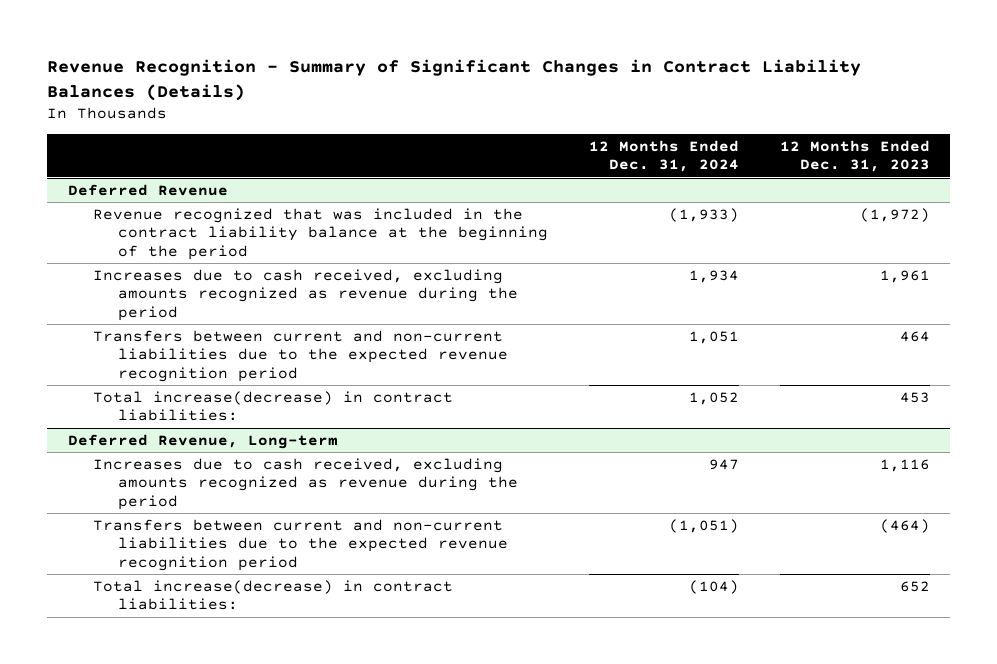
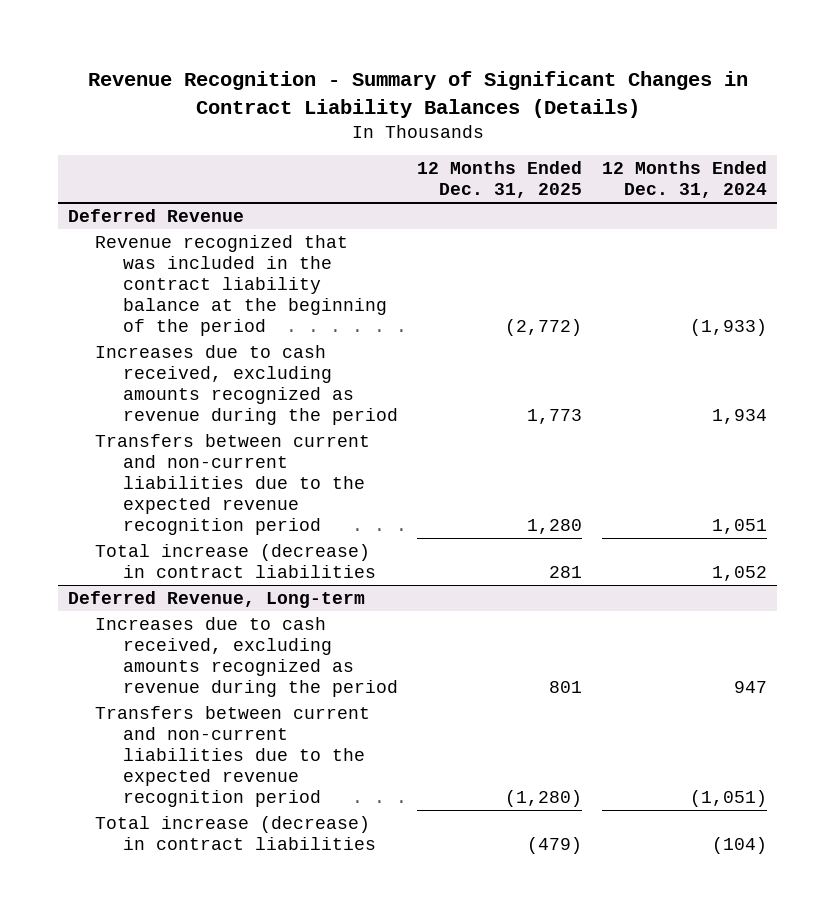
[779,139,930,173] 12 Months Ended Dec. 31, 2023 -> none
none -> [417,161,583,199] 12 Months Ended Dec. 31, 2025
[92,390,453,422] Total increase(decrease) in contract liabilities: -> [95,543,376,578] Total increase (decrease) in contract liabilities
[92,579,453,611] Total increase(decrease) in contract liabilities: -> [95,815,376,850] Total increase (decrease) in contract liabilities

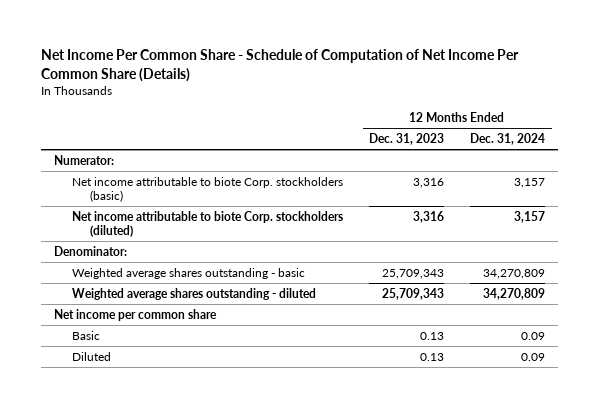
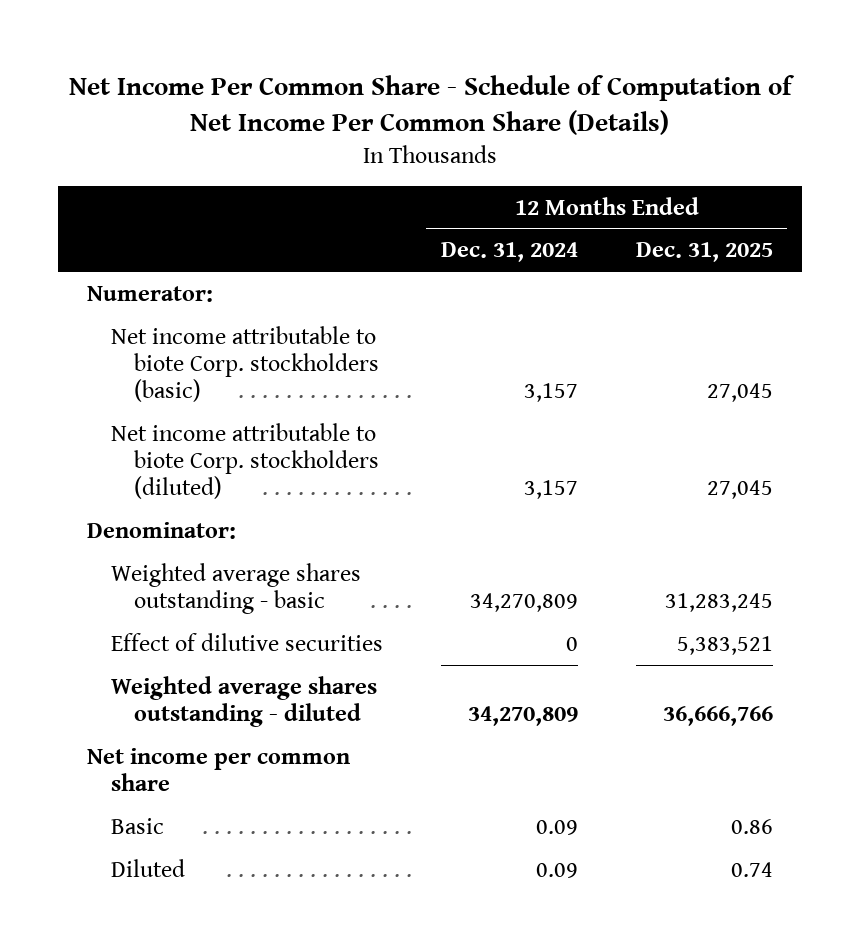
[369,132,445,145] Dec. 31, 2023 -> none
none -> [635,242,773,263] Dec. 31, 2025
none -> [110,632,383,651] Effect of dilutive securities

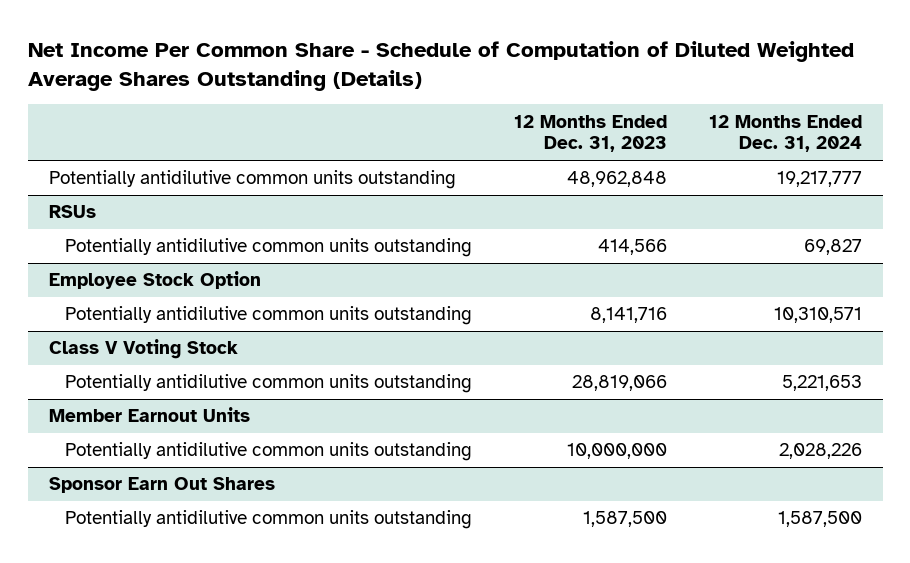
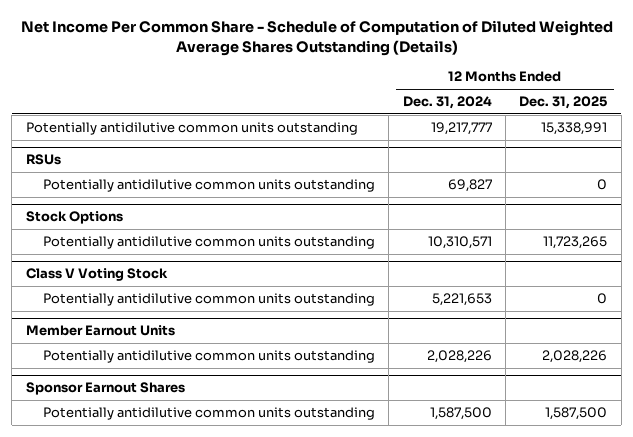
[513,114,667,153] 12 Months Ended Dec. 31, 2023 -> none
none -> [519,96,608,110] Dec. 31, 2025
[48,271,261,290] Employee Stock Option -> [25,211,123,225] Stock Options
[48,477,275,494] Sponsor Earn Out Shares -> [25,382,185,396] Sponsor Earnout Shares

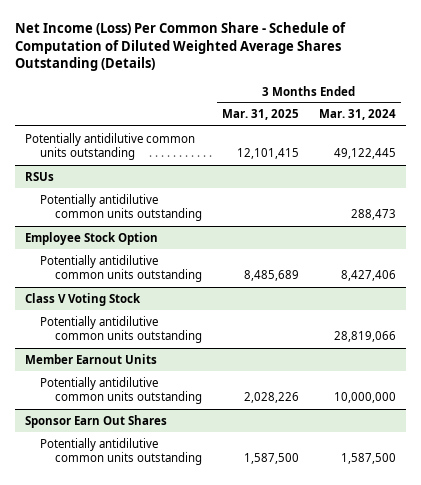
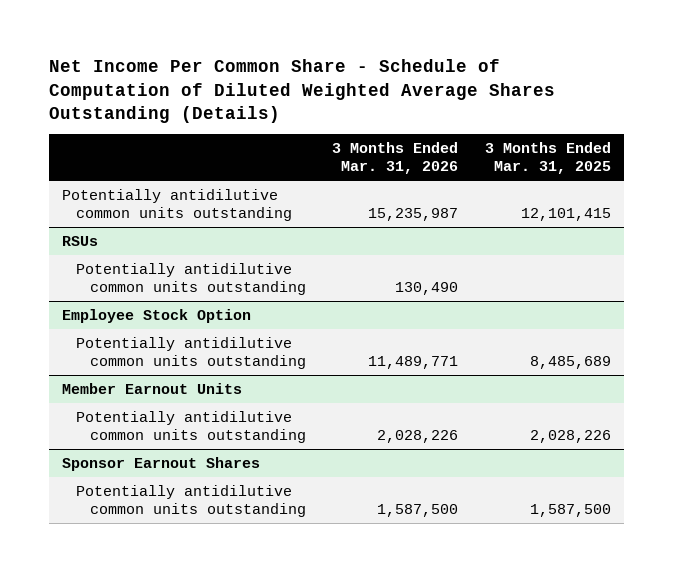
[14,21,346,72] Net Income (Loss) Per Common Share - Schedule of Computation of Diluted Weighted Average Shares Outstanding (Details) -> [48,59,555,123] Net Income Per Common Share - Schedule of Computation of Diluted Weighted Average Shares Outstanding (Details)
[318,109,396,121] Mar. 31, 2024 -> none
none -> [332,141,459,175] 3 Months Ended Mar. 31, 2026
[24,292,141,306] Class V Voting Stock -> none
[39,315,202,344] Potentially antidilutive common units outstanding -> none
[24,414,167,428] Sponsor Earn Out Shares -> [62,456,261,471] Sponsor Earnout Shares

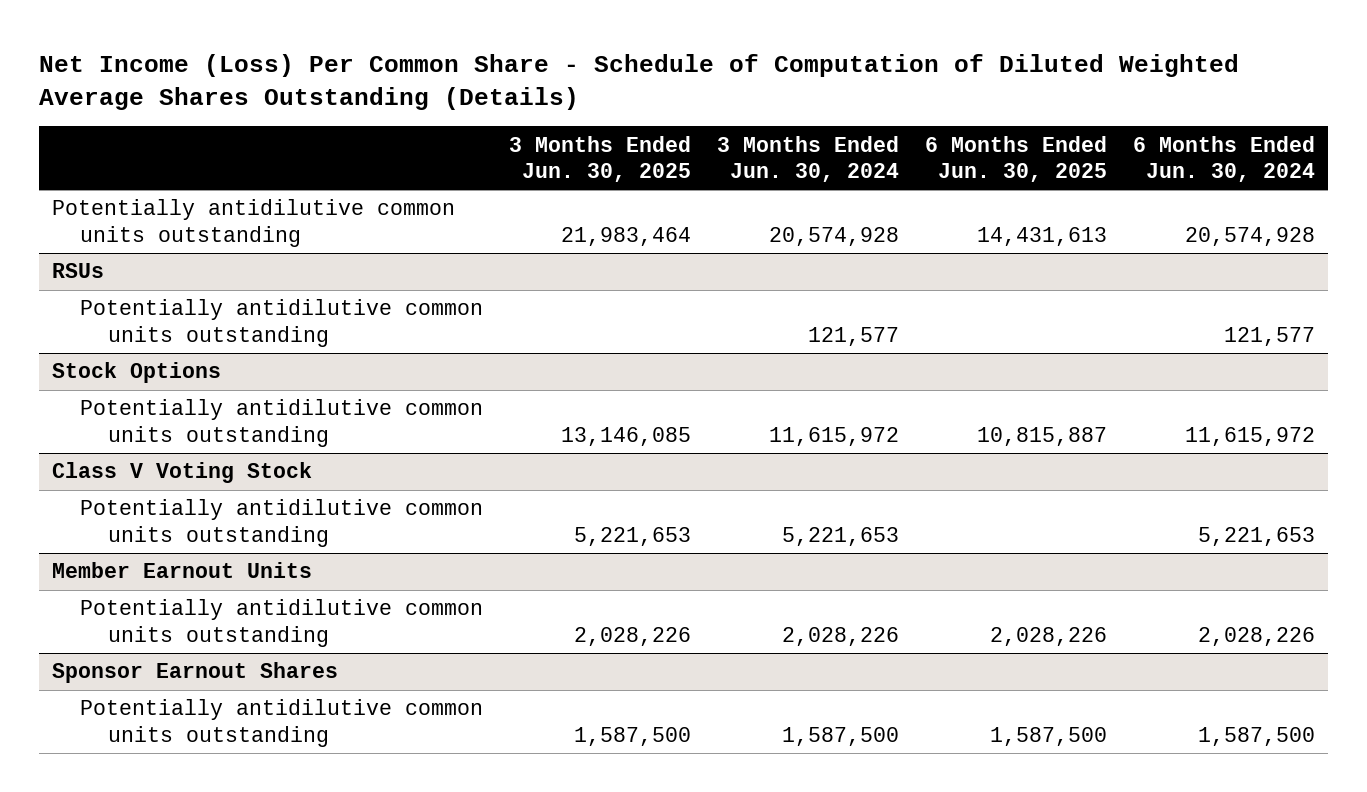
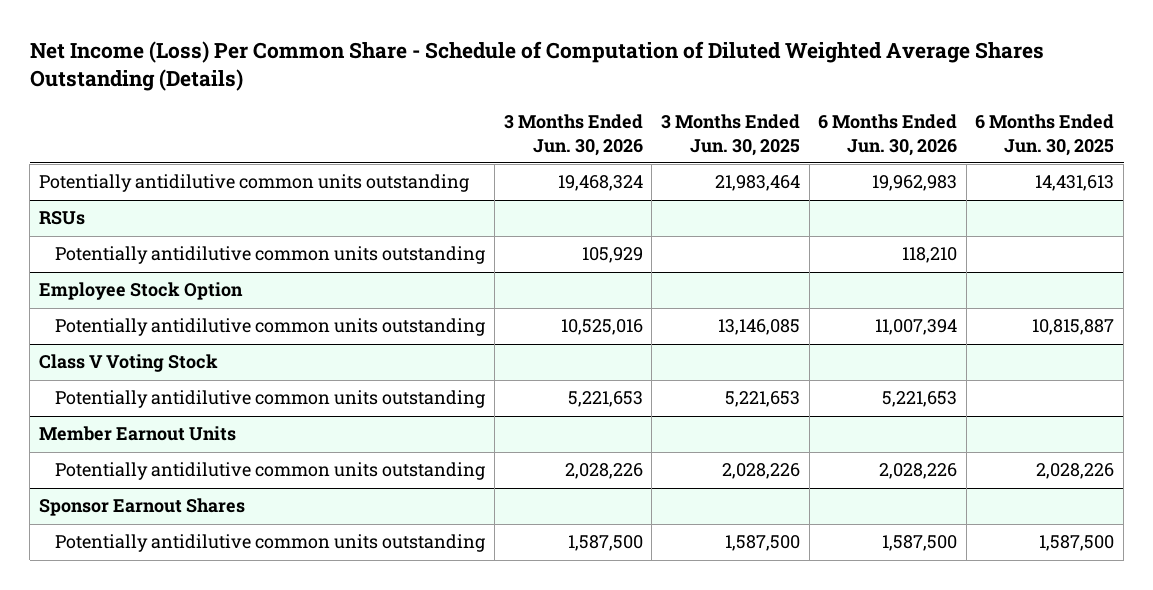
[716,135,899,182] 3 Months Ended Jun. 30, 2024 -> none
[1132,135,1315,182] 6 Months Ended Jun. 30, 2024 -> none
none -> [503,114,643,156] 3 Months Ended Jun. 30, 2026
none -> [818,114,958,156] 6 Months Ended Jun. 30, 2026
[51,362,221,384] Stock Options -> [38,282,243,301] Employee Stock Option

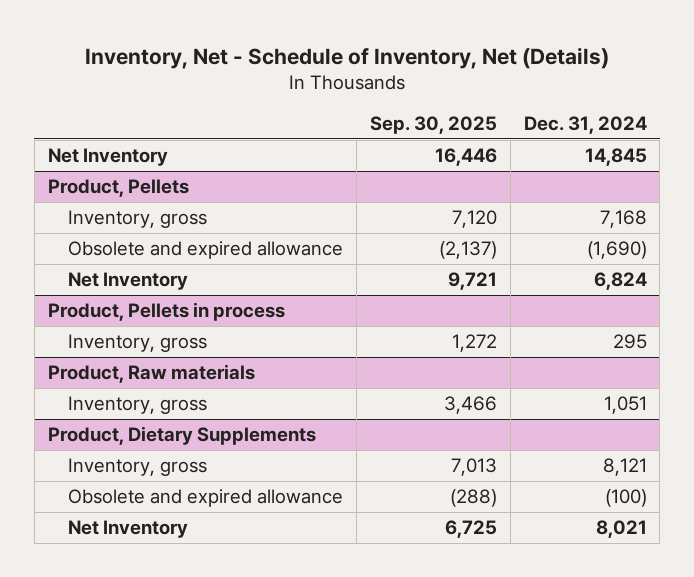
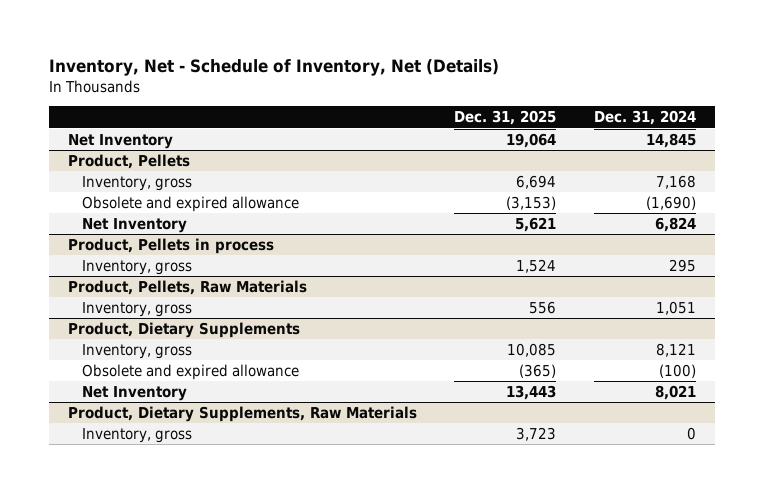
[370,115,498,134] Sep. 30, 2025 -> none
none -> [454,110,557,126] Dec. 31, 2025
[47,364,255,384] Product, Raw materials -> [67,280,307,296] Product, Pellets, Raw Materials
none -> [67,406,417,423] Product, Dietary Supplements, Raw Materials
none -> [81,428,192,444] Inventory, gross

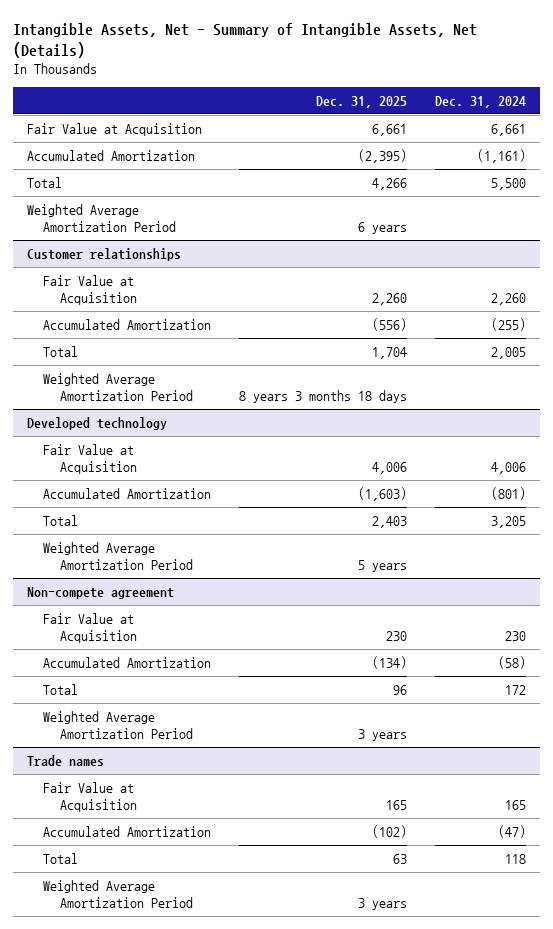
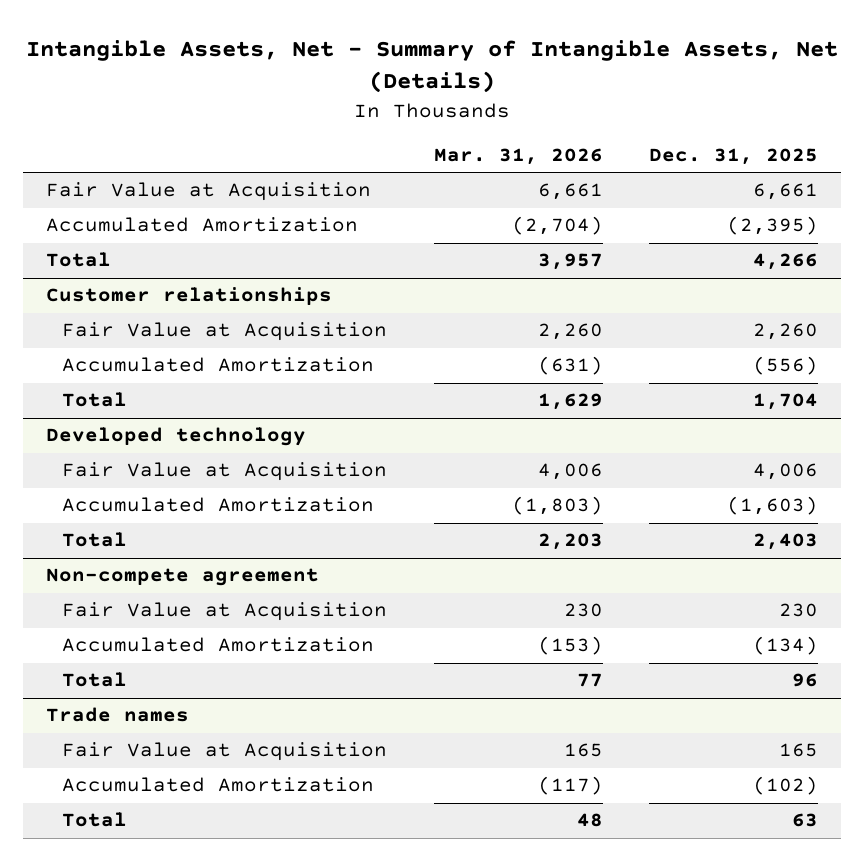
[435,95,527,108] Dec. 31, 2024 -> none
none -> [433,148,603,166] Mar. 31, 2026
[26,203,177,232] Weighted Average Amortization Period -> none
[43,372,193,401] Weighted Average Amortization Period -> none
[43,541,193,570] Weighted Average Amortization Period -> none
[43,710,193,739] Weighted Average Amortization Period -> none
[43,879,193,908] Weighted Average Amortization Period -> none

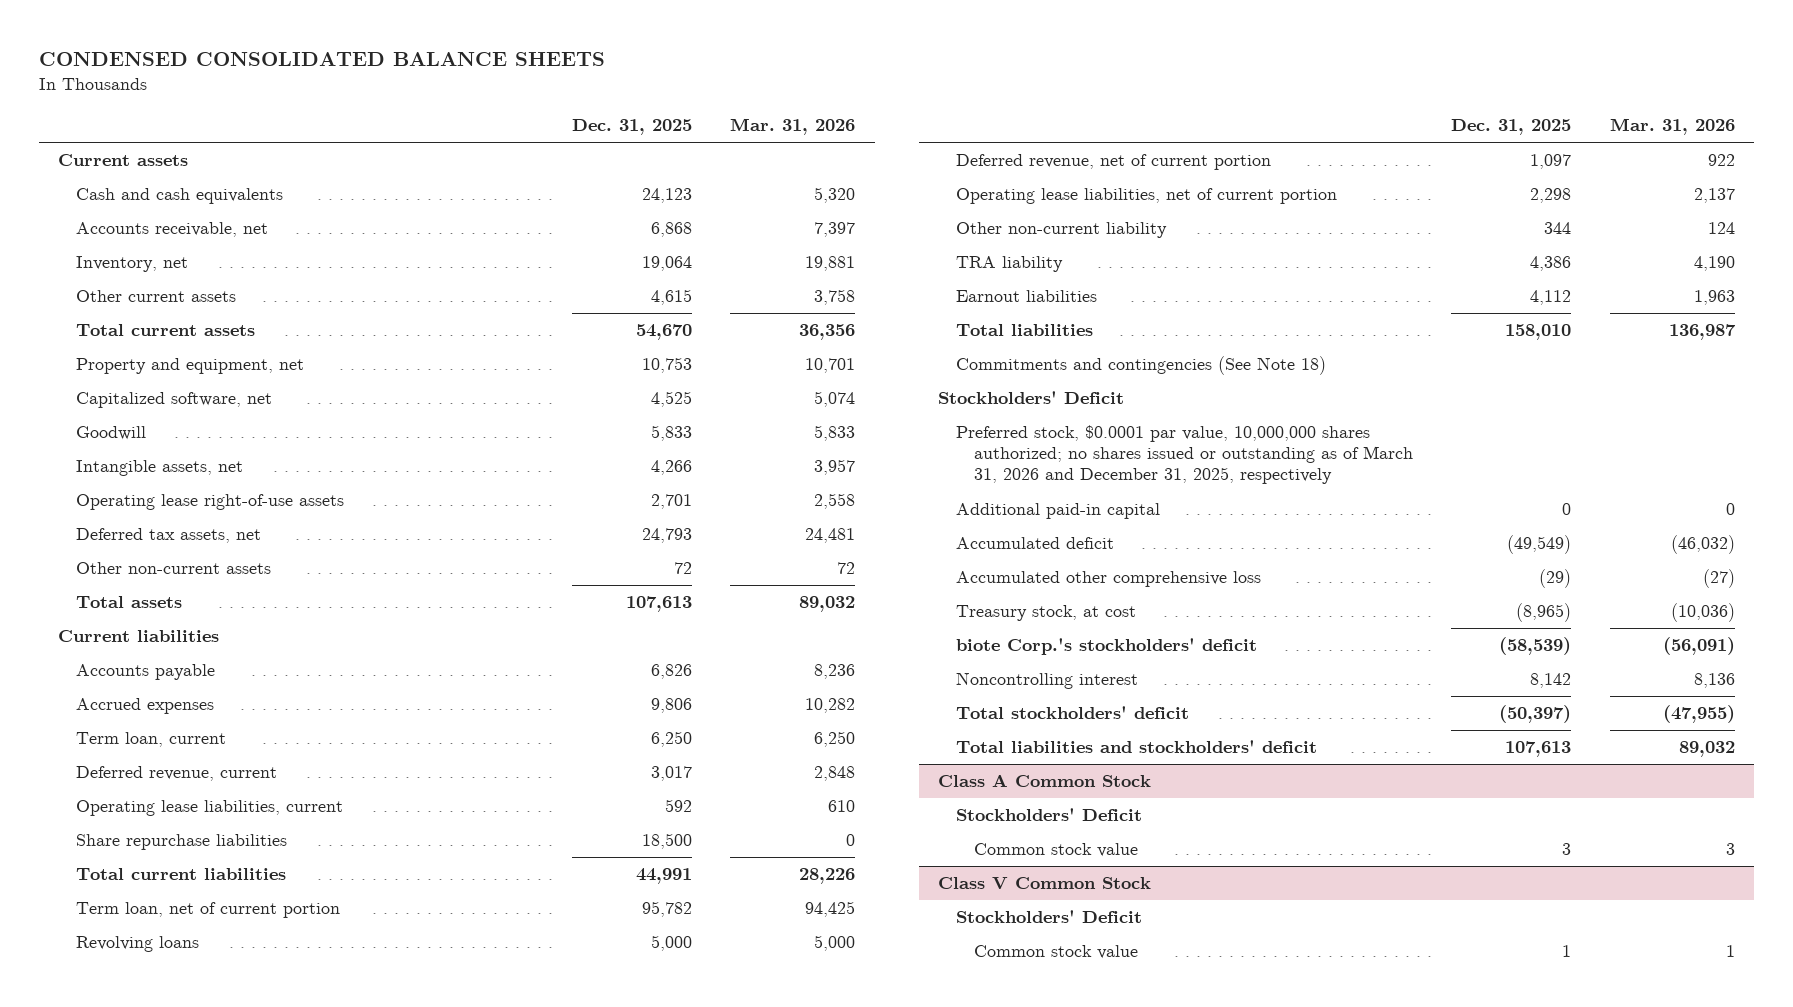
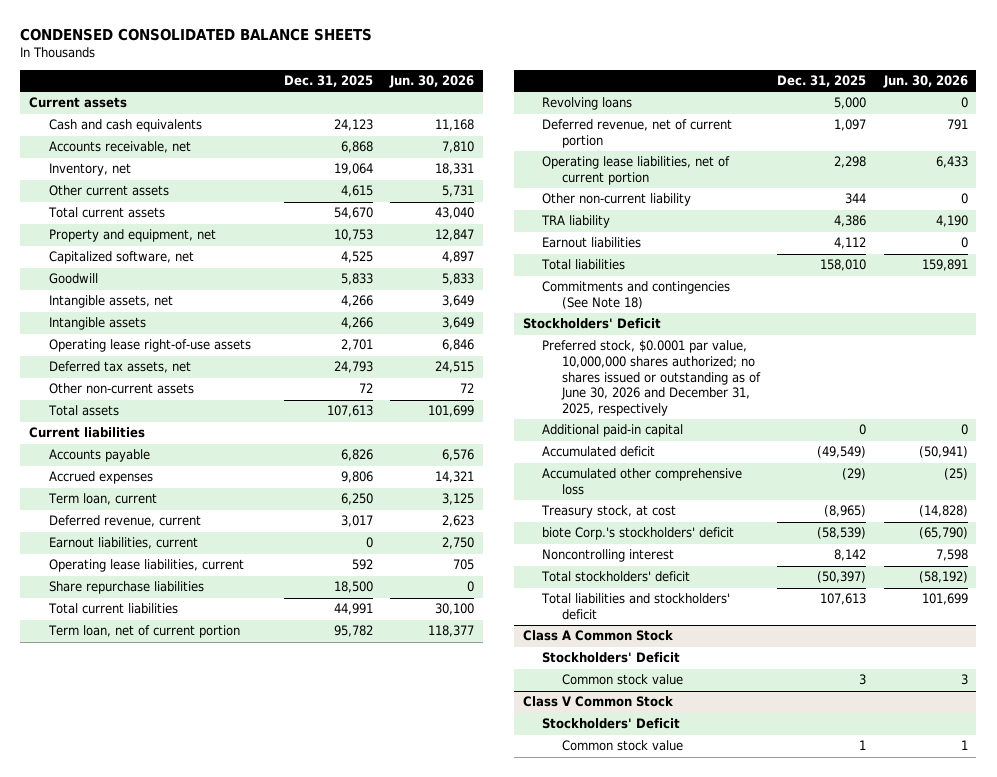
[730,117,856,135] Mar. 31, 2026 -> none
none -> [388,75,474,89] Jun. 30, 2026
none -> [48,317,146,331] Intangible assets
none -> [48,537,198,550] Earnout liabilities, current
[955,425,1413,485] Preferred stock, $0.0001 par value, 10,000,000 shares authorized; no shares issued or outstanding as of March 31, 2026 and December 31, 2025, respectively -> [542,340,762,417] Preferred stock, $0.0001 par value, 10,000,000 shares authorized; no shares issued or outstanding as of June 30, 2026 and December 31, 2025, respectively

